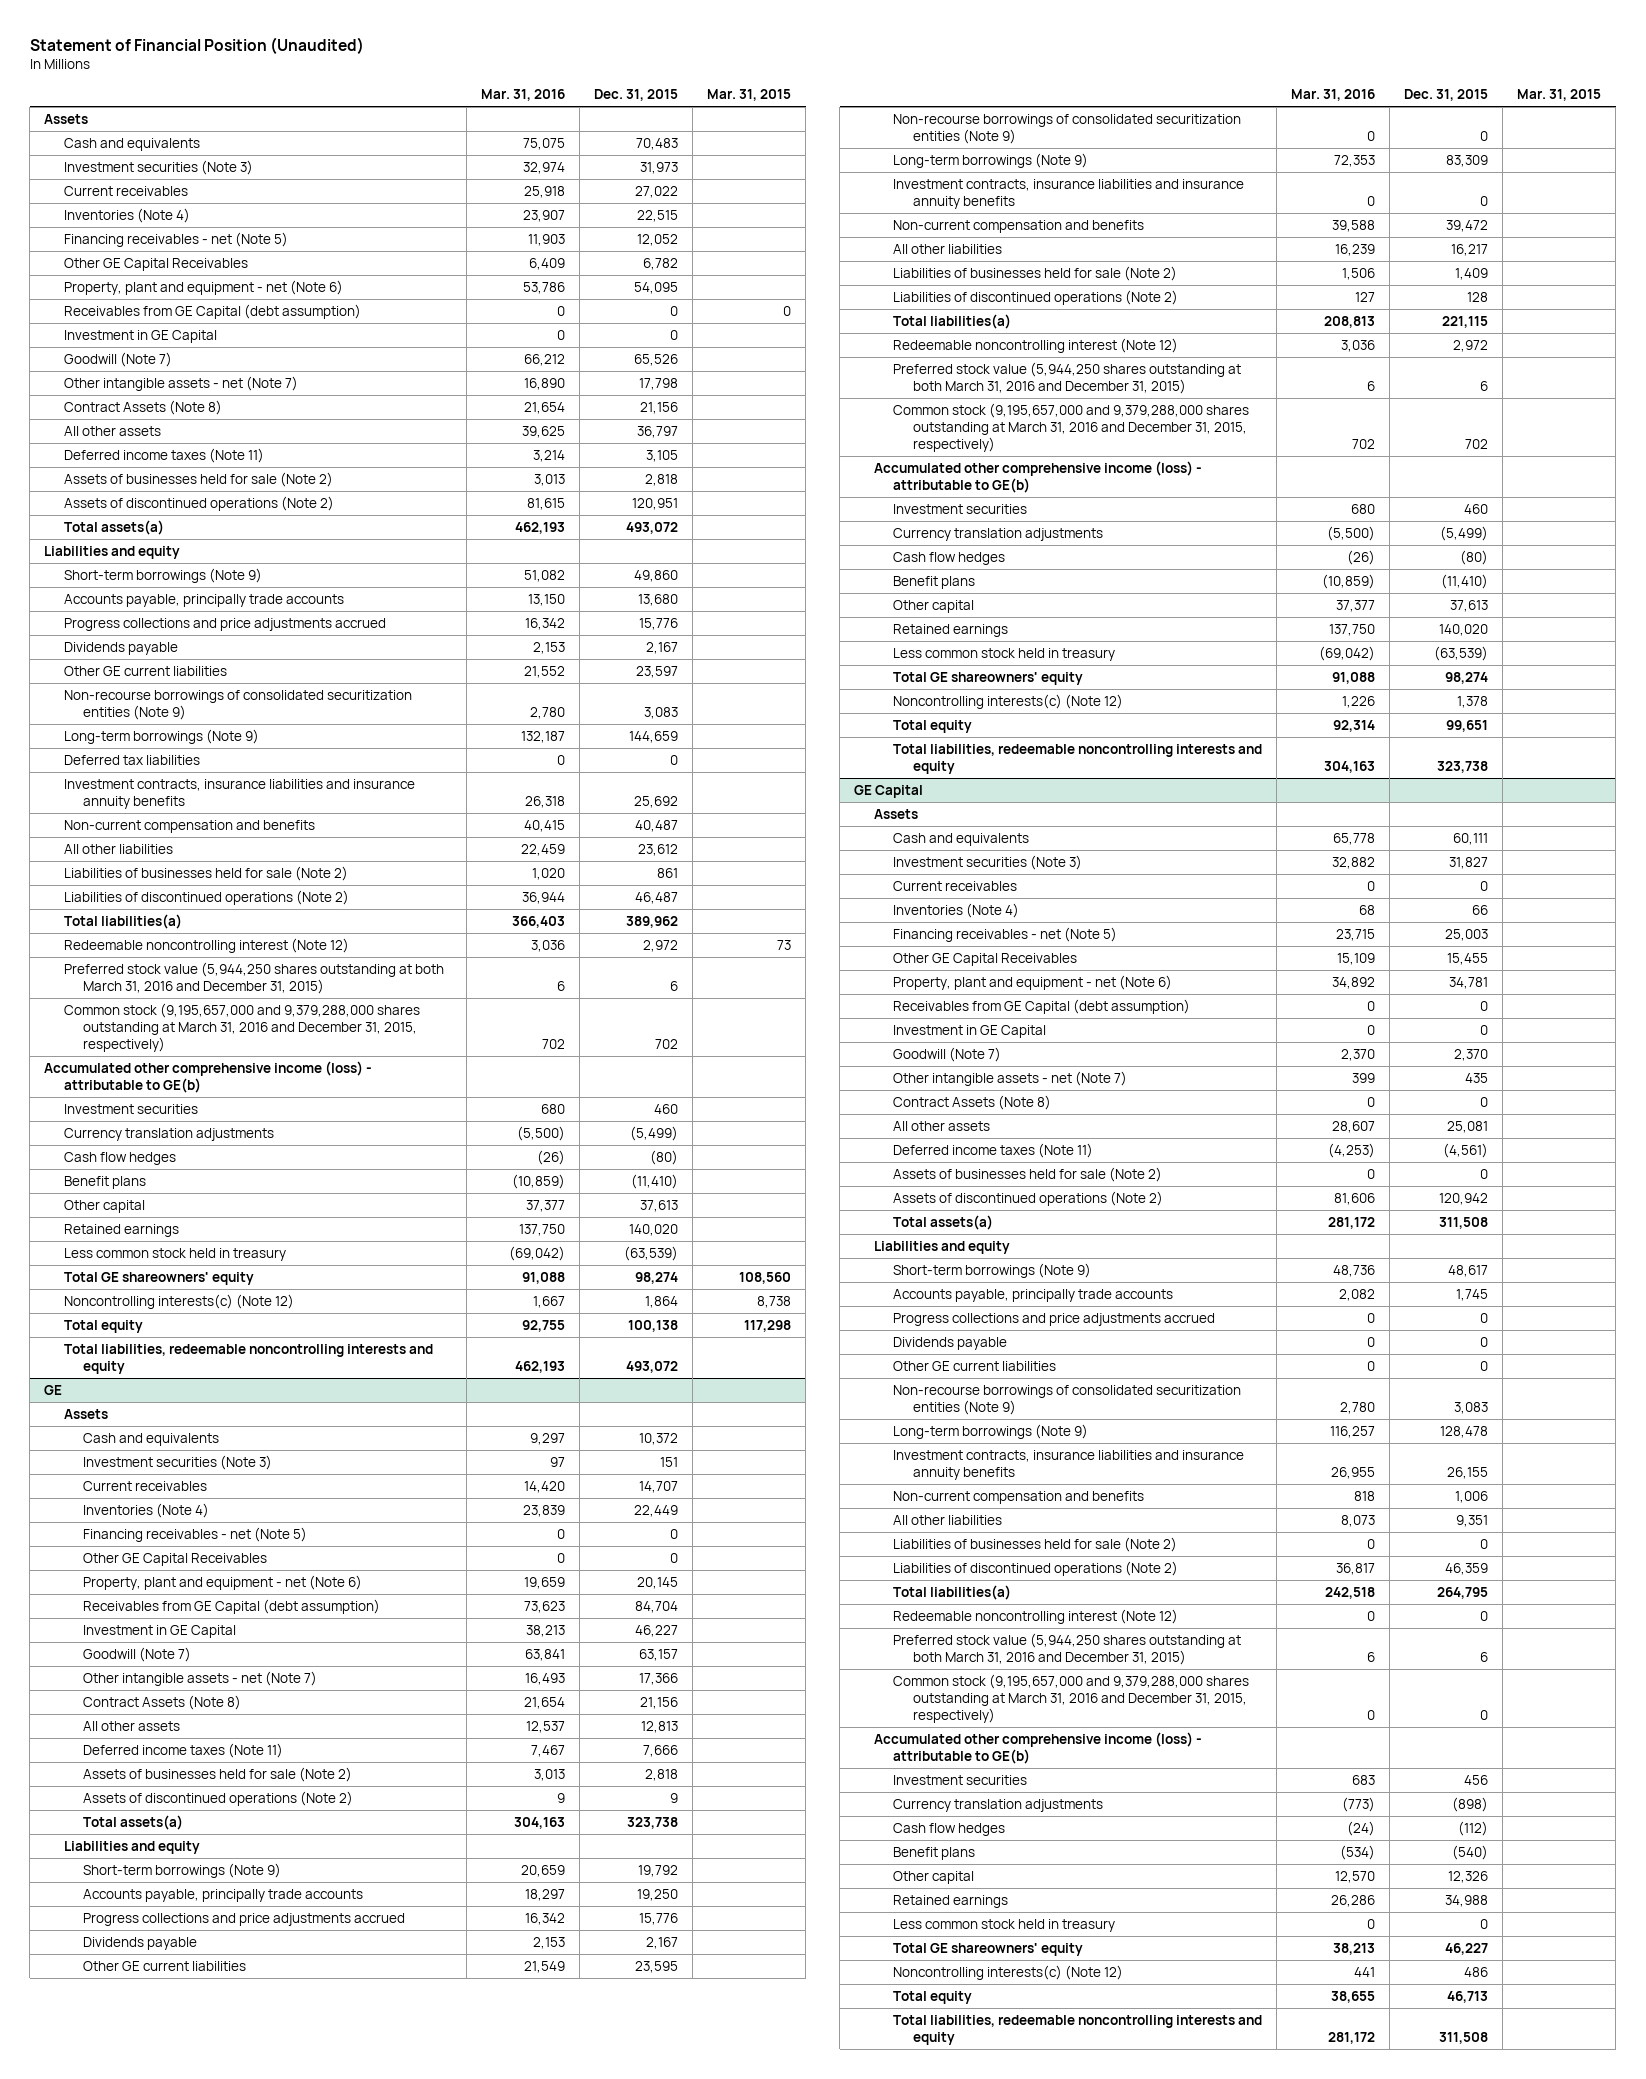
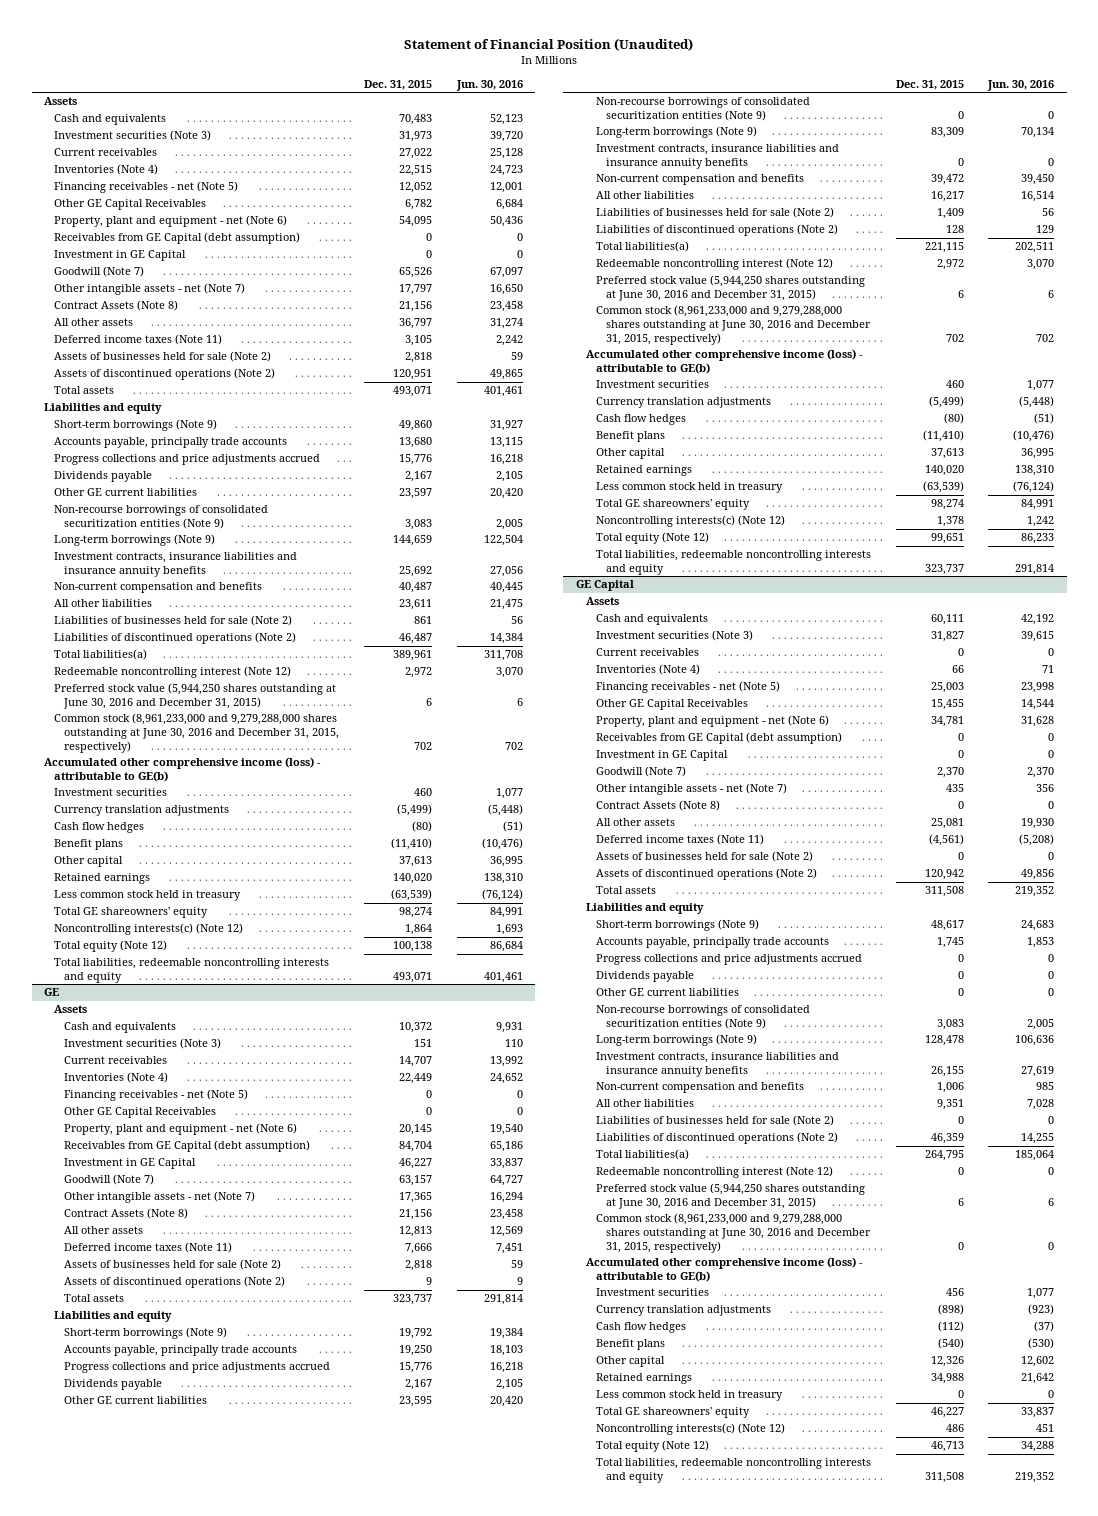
[481,89,566,102] Mar. 31, 2016 -> none
[707,89,792,102] Mar. 31, 2015 -> none
none -> [455,79,523,91] Jun. 30, 2016
[639,377,679,390] 17,798 -> [399,284,433,296] 17,797
[63,519,164,535] Total assets(a) -> [54,386,115,395] Total assets
[626,521,679,534] 493,072 -> [393,386,433,398] 493,071
[63,754,200,765] Deferred tax liabilities -> none
[638,843,679,856] 23,612 -> [399,599,433,611] 23,611
[626,915,679,928] 389,962 -> [393,650,433,662] 389,961
[63,961,444,994] Preferred stock value (5,944,250 shares outstanding at both March 31, 2016 and December 31, 2015) -> [54,683,337,710] Preferred stock value (5,944,250 shares outstanding at June 30, 2016 and December 31, 2015)
[63,1002,420,1053] Common stock (9,195,657,000 and 9,379,288,000 shares outstanding at March 31, 2016 and December 31, 2015, respectively) -> [54,713,340,753] Common stock (8,961,233,000 and 9,279,288,000 shares outstanding at June 30, 2016 and December 31, 2015, respectively)
[63,1319,143,1333] Total equity -> [54,940,168,953] Total equity (Note 12)
[626,1360,679,1373] 493,072 -> [393,972,433,984] 493,071
[639,1672,679,1685] 17,366 -> [399,1192,433,1204] 17,365
[83,1814,184,1830] Total assets(a) -> [64,1294,125,1303] Total assets
[627,1816,679,1829] 323,738 -> [393,1294,433,1306] 323,737
[893,361,1242,394] Preferred stock value (5,944,250 shares outstanding at both March 31, 2016 and December 31, 2015) -> [595,275,865,302] Preferred stock value (5,944,250 shares outstanding at June 30, 2016 and December 31, 2015)
[893,402,1250,453] Common stock (9,195,657,000 and 9,379,288,000 shares outstanding at March 31, 2016 and December 31, 2015, respectively) -> [595,305,871,345] Common stock (8,961,233,000 and 9,279,288,000 shares outstanding at June 30, 2016 and December 31, 2015, respectively)
[893,719,973,733] Total equity -> [595,532,709,545] Total equity (Note 12)
[1437,760,1489,773] 323,738 -> [924,564,964,576] 323,737
[893,1214,994,1230] Total assets(a) -> [595,886,656,895] Total assets
[893,1632,1242,1665] Preferred stock value (5,944,250 shares outstanding at both March 31, 2016 and December 31, 2015) -> [595,1183,865,1210] Preferred stock value (5,944,250 shares outstanding at June 30, 2016 and December 31, 2015)
[893,1673,1250,1724] Common stock (9,195,657,000 and 9,379,288,000 shares outstanding at March 31, 2016 and December 31, 2015, respectively) -> [595,1213,871,1253] Common stock (8,961,233,000 and 9,279,288,000 shares outstanding at June 30, 2016 and December 31, 2015, respectively)
[893,1990,973,2004] Total equity -> [595,1440,709,1453] Total equity (Note 12)

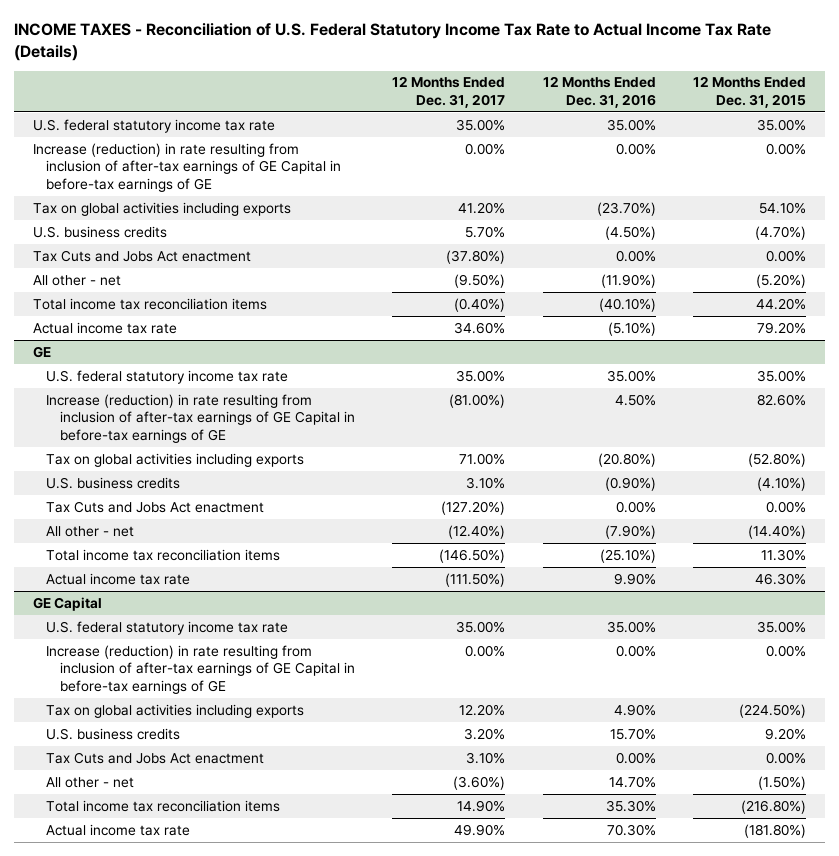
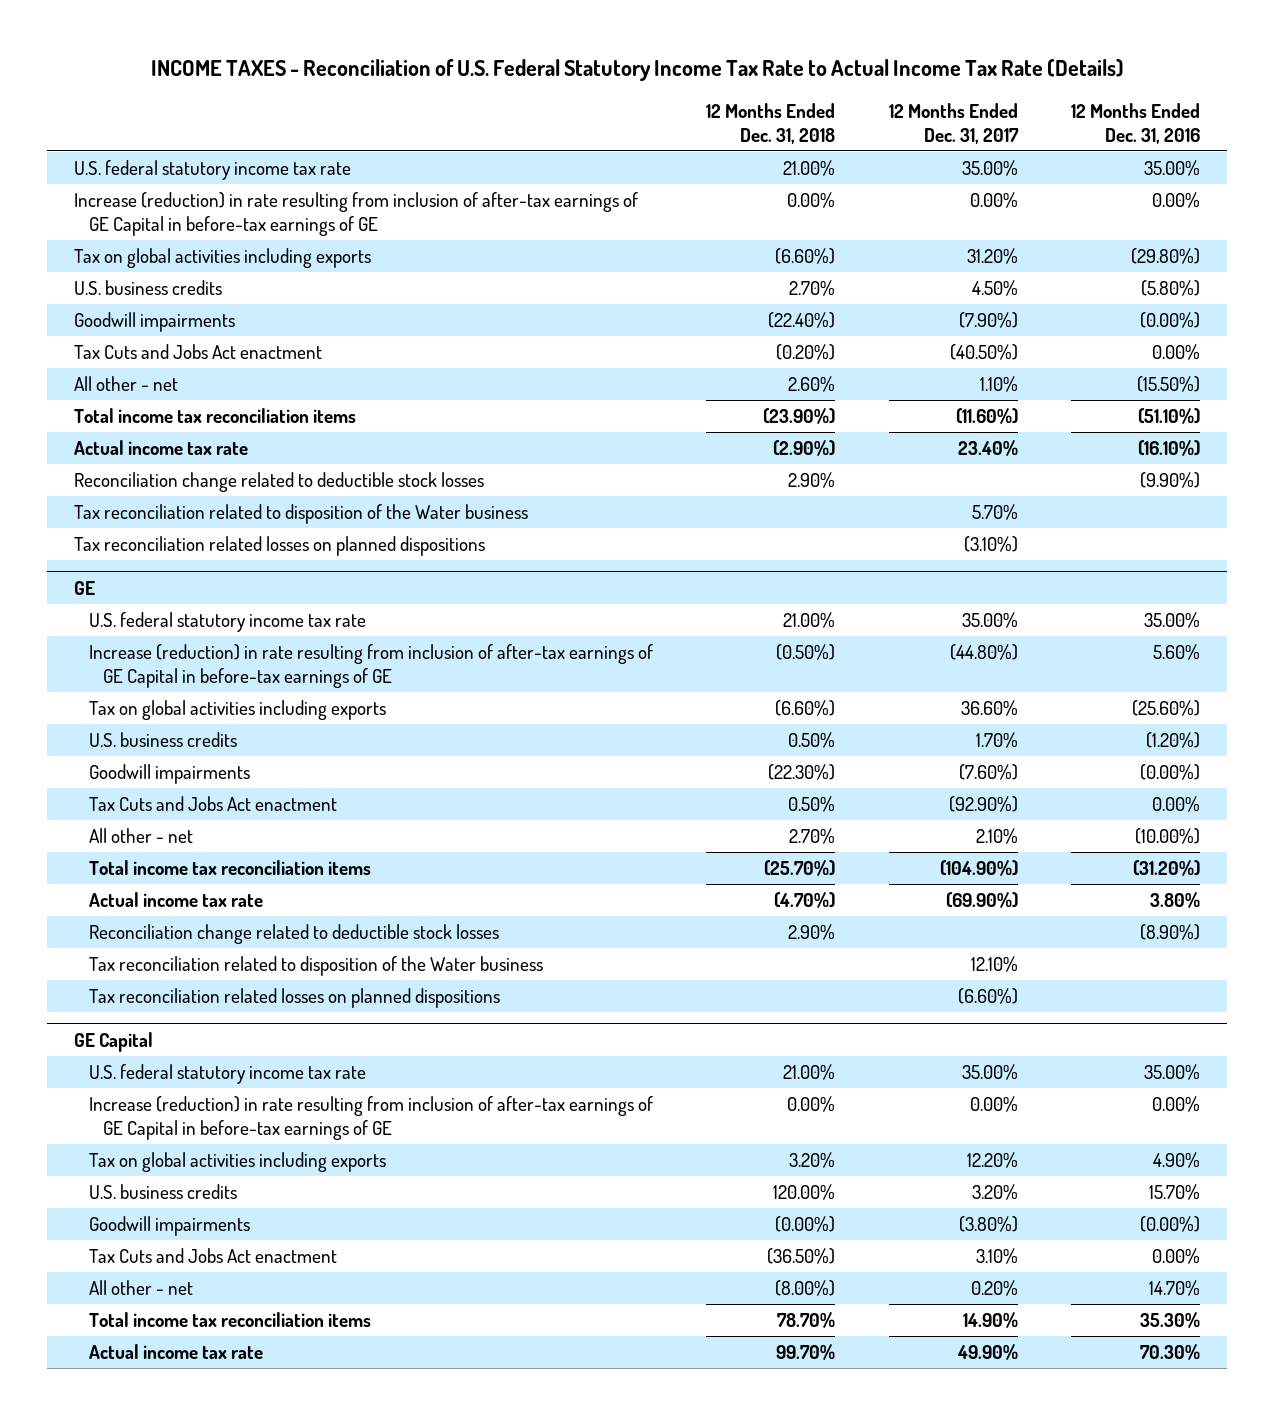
[693,76,807,109] 12 Months Ended Dec. 31, 2015 -> none
none -> [706,103,836,144] 12 Months Ended Dec. 31, 2018
[458,201,506,214] 41.20% -> [966,247,1018,264] 31.20%
[596,201,656,216] (23.70%) -> [1131,247,1201,264] (29.80%)
[465,225,506,238] 5.70% -> [971,279,1018,296] 4.50%
[604,225,656,240] (4.50%) -> [1141,279,1201,296] (5.80%)
none -> [73,311,235,332] Goodwill impairments
[446,249,506,264] (37.80%) -> [949,343,1018,360] (40.50%)
[454,273,506,288] (9.50%) -> [979,375,1018,392] 1.10%
[600,273,656,288] (11.90%) -> [1137,375,1201,392] (15.50%)
[454,297,506,312] (0.40%) -> [955,407,1018,424] (11.60%)
[598,297,656,312] (40.10%) -> [1138,407,1201,424] (51.10%)
[454,321,506,334] 34.60% -> [957,439,1018,456] 23.40%
[607,321,656,336] (5.10%) -> [1138,439,1201,456] (16.10%)
none -> [73,471,484,492] Reconciliation change related to deductible stock losses
none -> [73,503,528,524] Tax reconciliation related to disposition of the Water business
none -> [73,535,485,556] Tax reconciliation related losses on planned dispositions
[449,393,506,408] (81.00%) -> [949,643,1018,660] (44.80%)
[614,393,656,406] 4.50% -> [1153,643,1201,660] 5.60%
[459,452,506,465] 71.00% -> [960,699,1018,716] 36.60%
[597,452,656,467] (20.80%) -> [1132,699,1201,716] (25.60%)
[466,476,506,489] 3.10% -> [975,731,1018,748] 1.70%
[604,476,656,491] (0.90%) -> [1146,731,1201,748] (1.20%)
none -> [88,763,250,784] Goodwill impairments
[441,500,506,515] (127.20%) -> [948,795,1018,812] (92.90%)
[448,524,506,539] (12.40%) -> [975,827,1018,844] 2.10%
[604,524,656,539] (7.90%) -> [1135,827,1201,844] (10.00%)
[439,548,506,563] (146.50%) -> [939,859,1018,876] (104.90%)
[599,548,656,563] (25.10%) -> [1133,859,1201,876] (31.20%)
[445,572,506,587] (111.50%) -> [945,891,1018,908] (69.90%)
[613,572,656,585] 9.90% -> [1150,891,1201,908] 3.80%
none -> [88,923,499,944] Reconciliation change related to deductible stock losses
none -> [88,955,543,976] Tax reconciliation related to disposition of the Water business
none -> [88,987,500,1008] Tax reconciliation related losses on planned dispositions
none -> [88,1215,250,1236] Goodwill impairments
[453,775,506,790] (3.60%) -> [970,1279,1018,1296] 0.20%

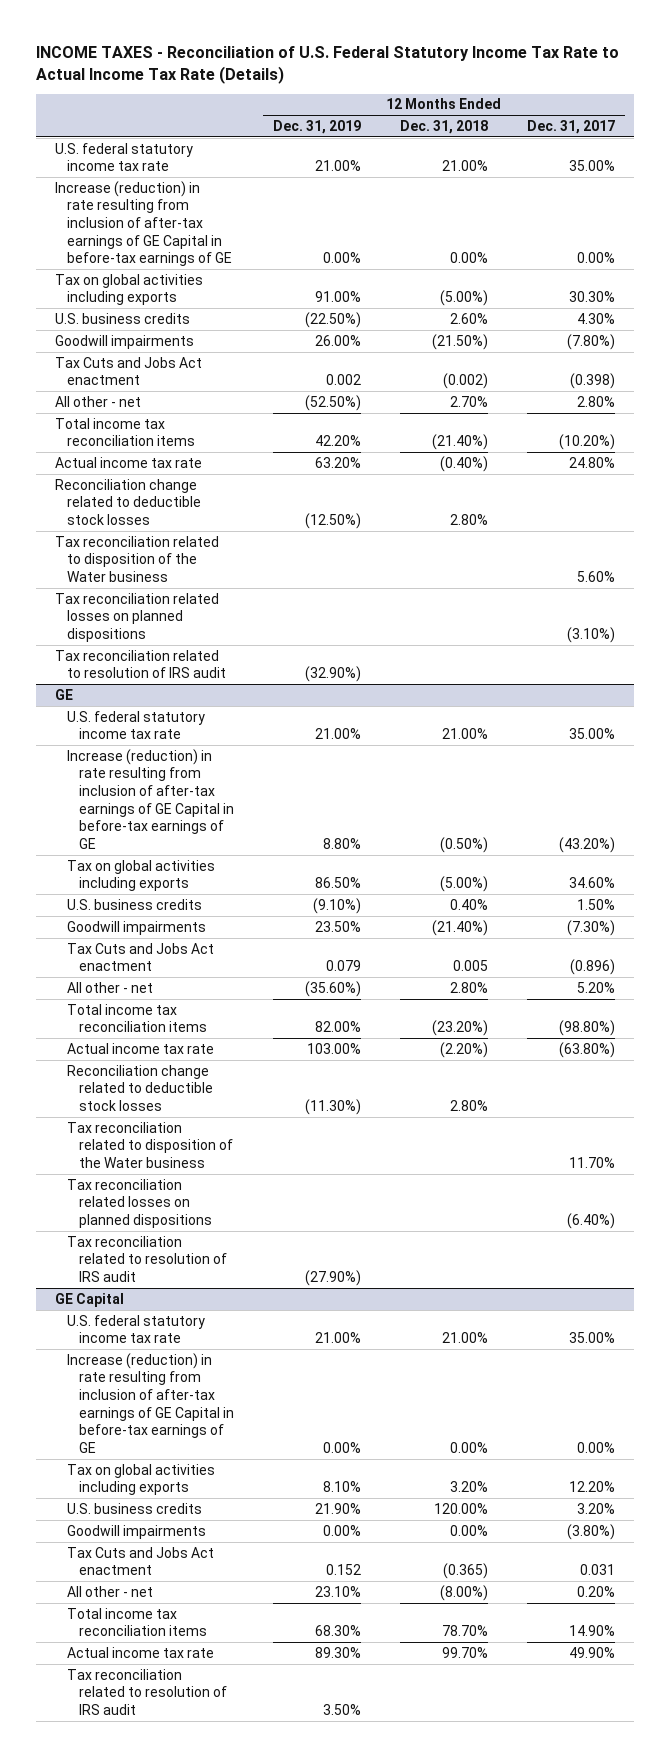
[1071,103,1201,144] 12 Months Ended Dec. 31, 2016 -> none
none -> [273,119,362,134] Dec. 31, 2019
[775,247,836,264] (6.60%) -> [439,290,488,307] (5.00%)
[966,247,1018,264] 31.20% -> [568,291,615,303] 30.30%
[789,279,836,296] 2.70% -> [449,312,488,324] 2.60%
[971,279,1018,296] 4.50% -> [576,312,615,324] 4.30%
[768,311,836,328] (22.40%) -> [431,333,488,350] (21.50%)
[958,311,1018,328] (7.90%) -> [566,333,615,350] (7.80%)
[776,343,836,360] (0.20%) -> [442,373,488,390] (0.002)
[949,343,1018,360] (40.50%) -> [569,373,615,390] (0.398)
[788,375,836,392] 2.60% -> [449,395,488,407] 2.70%
[979,375,1018,392] 1.10% -> [576,395,615,407] 2.80%
[763,407,836,424] (23.90%) -> [431,434,488,451] (21.40%)
[955,407,1018,424] (11.60%) -> [558,434,615,451] (10.20%)
[773,439,836,456] (2.90%) -> [439,455,488,472] (0.40%)
[957,439,1018,456] 23.40% -> [568,456,615,468] 24.80%
[788,471,836,488] 2.90% -> [449,514,488,526] 2.80%
[971,503,1018,520] 5.70% -> [576,571,615,583] 5.60%
none -> [55,649,227,679] Tax reconciliation related to resolution of IRS audit
[949,643,1018,660] (44.80%) -> [558,836,615,853] (43.20%)
[775,699,836,716] (6.60%) -> [439,876,488,893] (5.00%)
[960,699,1018,716] 36.60% -> [568,877,615,889] 34.60%
[788,731,836,748] 0.50% -> [449,898,488,910] 0.40%
[975,731,1018,748] 1.70% -> [576,898,615,910] 1.50%
[768,763,836,780] (22.30%) -> [431,919,488,936] (21.40%)
[958,763,1018,780] (7.60%) -> [566,919,615,936] (7.30%)
[788,795,836,812] 0.50% -> [452,960,488,972] 0.005
[948,795,1018,812] (92.90%) -> [569,959,615,976] (0.896)
[789,827,836,844] 2.70% -> [449,981,488,993] 2.80%
[975,827,1018,844] 2.10% -> [576,981,615,993] 5.20%
[764,859,836,876] (25.70%) -> [431,1020,488,1037] (23.20%)
[939,859,1018,876] (104.90%) -> [558,1020,615,1037] (98.80%)
[774,891,836,908] (4.70%) -> [439,1041,488,1058] (2.20%)
[945,891,1018,908] (69.90%) -> [558,1041,615,1058] (63.80%)
[788,923,836,940] 2.90% -> [449,1100,488,1112] 2.80%
[970,955,1018,972] 12.10% -> [568,1157,615,1169] 11.70%
[957,987,1018,1004] (6.60%) -> [566,1213,615,1230] (6.40%)
none -> [67,1235,228,1283] Tax reconciliation related to resolution of IRS audit
[775,1215,836,1232] (0.00%) -> [449,1524,488,1536] 0.00%
[767,1247,836,1264] (36.50%) -> [442,1563,488,1580] (0.365)
[975,1247,1018,1264] 3.10% -> [579,1564,615,1576] 0.031
none -> [67,1668,228,1716] Tax reconciliation related to resolution of IRS audit

